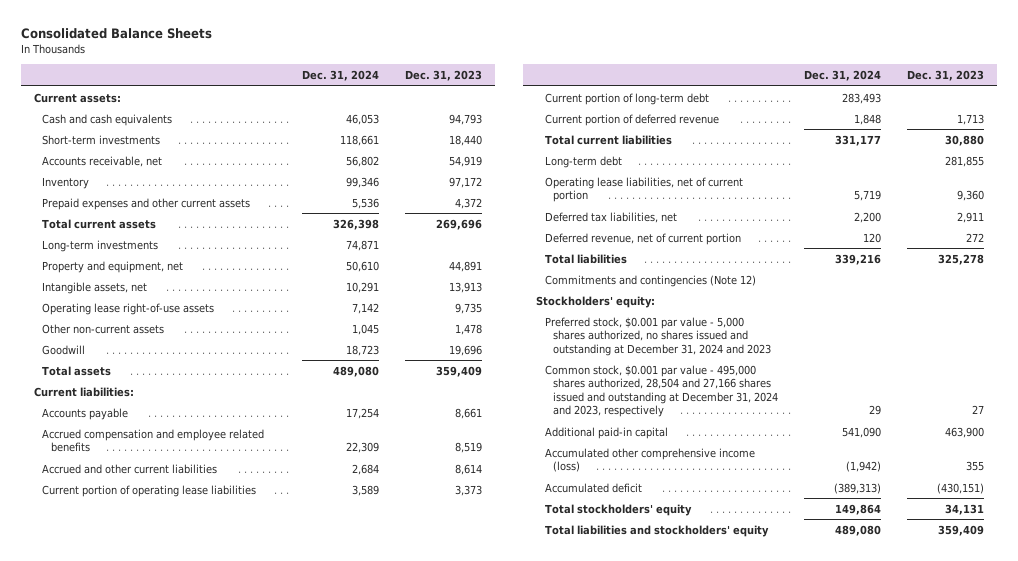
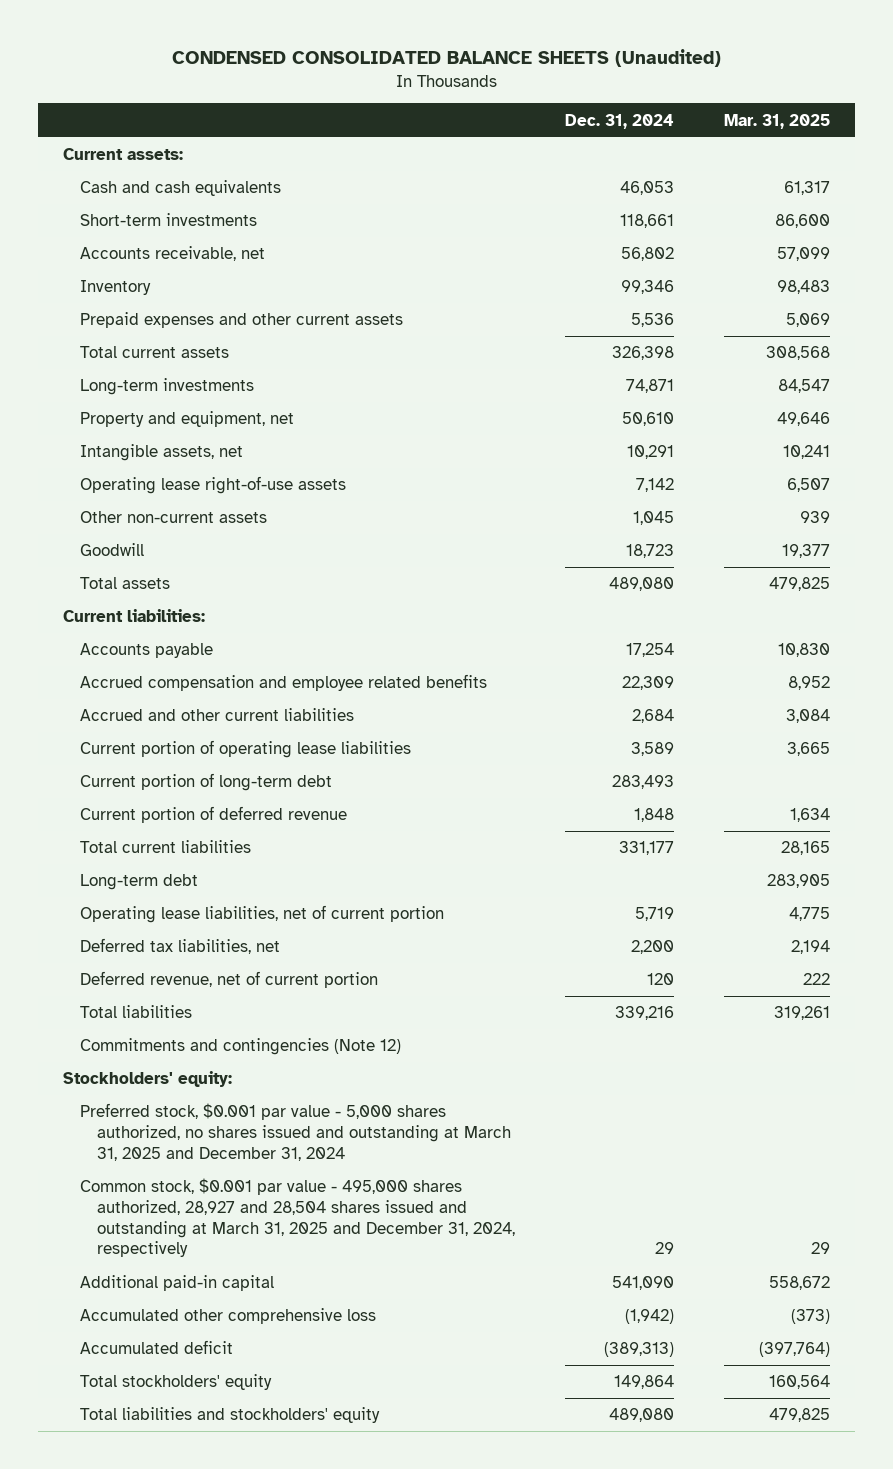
[20,27,212,39] Consolidated Balance Sheets -> [171,48,721,67] CONDENSED CONSOLIDATED BALANCE SHEETS (Unaudited)
[404,70,482,82] Dec. 31, 2023 -> none
none -> [724,113,831,129] Mar. 31, 2025
[544,316,772,356] Preferred stock, $0.001 par value - 5,000 shares authorized, no shares issued and outstanding at December 31, 2024 and 2023 -> [80,1103,512,1161] Preferred stock, $0.001 par value - 5,000 shares authorized, no shares issued and outstanding at March 31, 2025 and December 31, 2024
[544,364,779,418] Common stock, $0.001 par value - 495,000 shares authorized, 28,504 and 27,166 shares issued and outstanding at December 31, 2024 and 2023, respectively -> [80,1178,516,1258] Common stock, $0.001 par value - 495,000 shares authorized, 28,927 and 28,504 shares issued and outstanding at March 31, 2025 and December 31, 2024, respectively
[544,447,755,473] Accumulated other comprehensive income (loss) -> [80,1308,377,1325] Accumulated other comprehensive loss

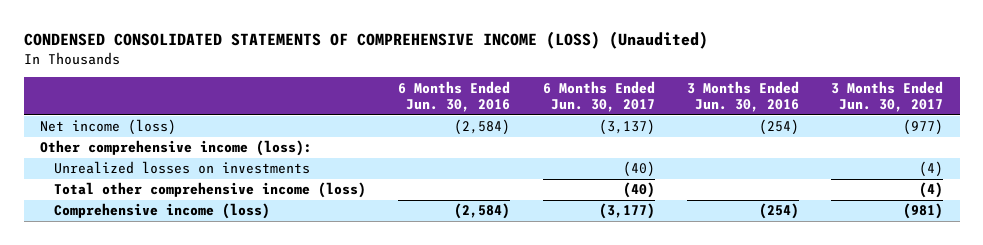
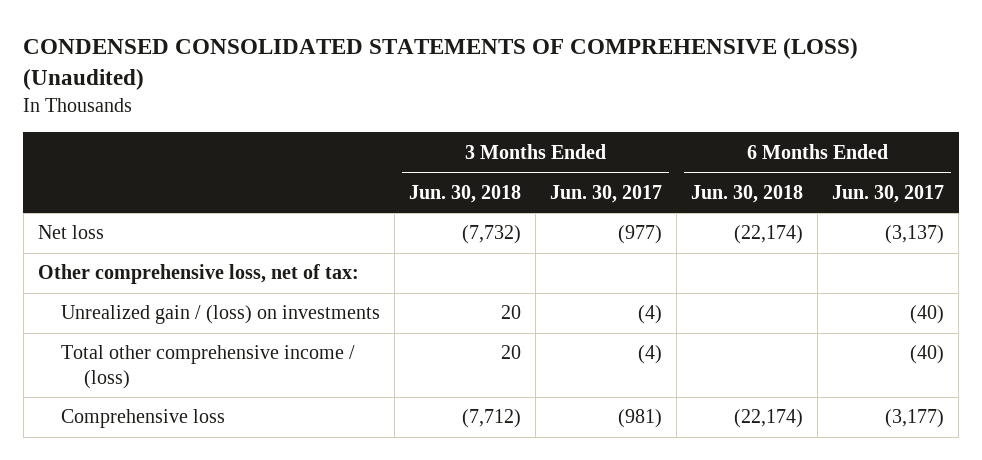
[23,30,708,49] CONDENSED CONSOLIDATED STATEMENTS OF COMPREHENSIVE INCOME (LOSS) (Unaudited) -> [23,38,859,91] CONDENSED CONSOLIDATED STATEMENTS OF COMPREHENSIVE (LOSS) (Unaudited)
[398,80,511,113] 6 Months Ended Jun. 30, 2016 -> none
[686,80,799,113] 3 Months Ended Jun. 30, 2016 -> none
none -> [409,184,522,203] Jun. 30, 2018
none -> [691,184,804,203] Jun. 30, 2018
[39,119,176,136] Net income (loss) -> [37,225,104,240] Net loss
[39,140,312,157] Other comprehensive income (loss): -> [37,264,359,285] Other comprehensive loss, net of tax:
[53,161,310,175] Unrealized losses on investments -> [61,305,381,325] Unrealized gain / (loss) on investments
[53,182,366,199] Total other comprehensive income (loss) -> [61,345,356,389] Total other comprehensive income / (loss)
[53,203,270,220] Comprehensive income (loss) -> [61,409,226,429] Comprehensive loss

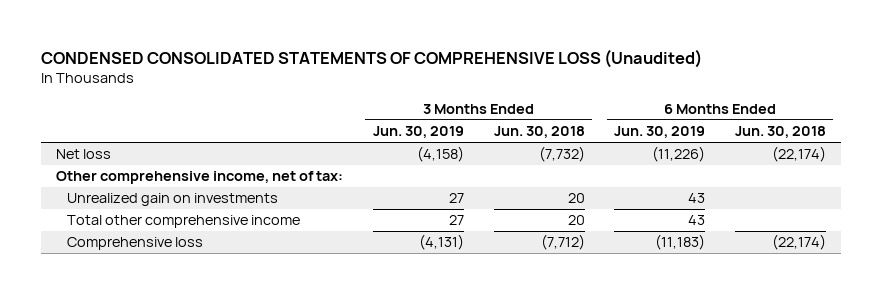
[23,38,859,91] CONDENSED CONSOLIDATED STATEMENTS OF COMPREHENSIVE (LOSS) (Unaudited) -> [41,48,703,68] CONDENSED CONSOLIDATED STATEMENTS OF COMPREHENSIVE LOSS (Unaudited)
[550,184,663,203] Jun. 30, 2017 -> none
[832,184,945,203] Jun. 30, 2017 -> none
none -> [372,126,464,139] Jun. 30, 2019
none -> [614,126,706,139] Jun. 30, 2019
[37,264,359,285] Other comprehensive loss, net of tax: -> [56,171,344,185] Other comprehensive income, net of tax:
[61,305,381,325] Unrealized gain / (loss) on investments -> [67,193,279,207] Unrealized gain on investments
[61,345,356,389] Total other comprehensive income / (loss) -> [67,215,301,229] Total other comprehensive income

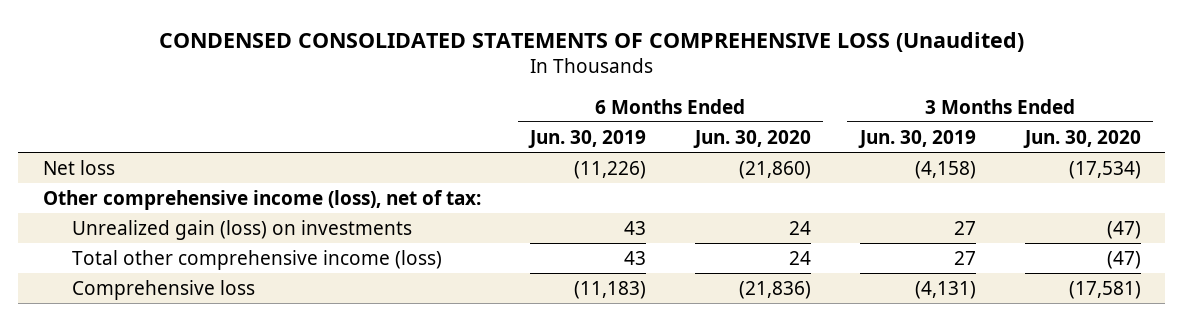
[493,126,585,139] Jun. 30, 2018 -> none
[734,126,826,139] Jun. 30, 2018 -> none
none -> [692,129,811,148] Jun. 30, 2020
none -> [1022,129,1141,148] Jun. 30, 2020
[56,171,344,185] Other comprehensive income, net of tax: -> [42,189,481,210] Other comprehensive income (loss), net of tax:
[67,193,279,207] Unrealized gain on investments -> [72,219,413,240] Unrealized gain (loss) on investments
[67,215,301,229] Total other comprehensive income -> [72,249,443,270] Total other comprehensive income (loss)

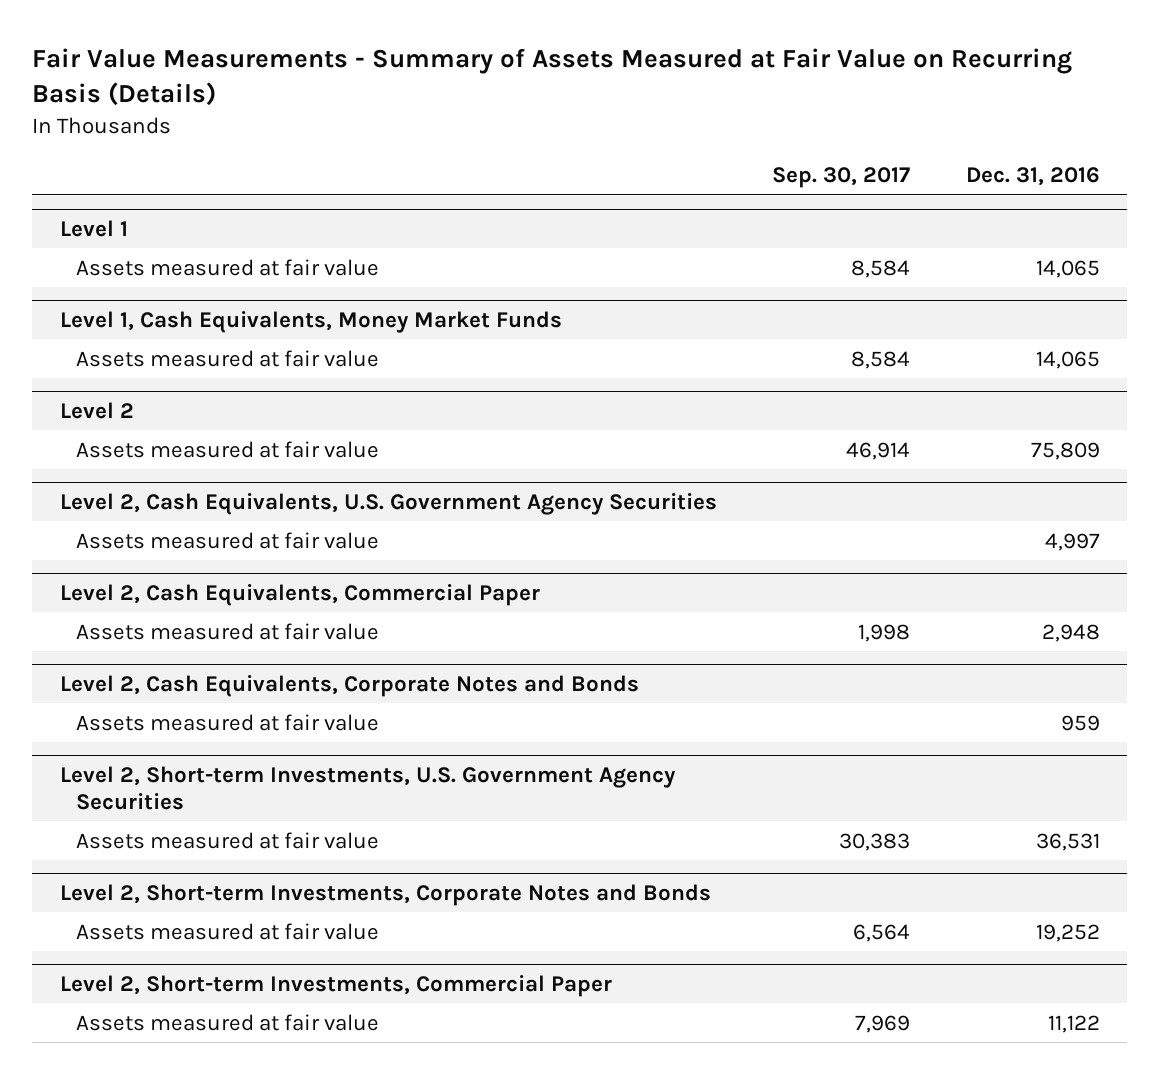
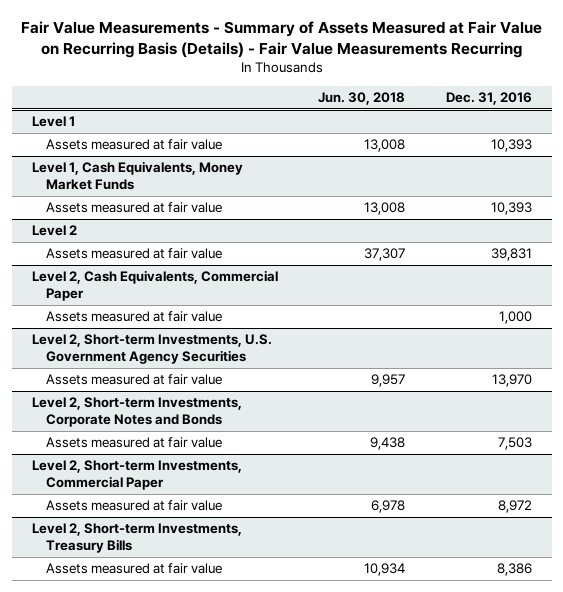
[31,48,1072,107] Fair Value Measurements - Summary of Assets Measured at Fair Value on Recurring Basis (Details) -> [20,20,542,58] Fair Value Measurements - Summary of Assets Measured at Fair Value on Recurring Basis (Details) - Fair Value Measurements Recurring
[772,167,911,189] Sep. 30, 2017 -> none
none -> [318,92,406,106] Jun. 30, 2018
[1035,259,1100,278] 14,065 -> [490,139,532,153] 10,393
[1035,350,1100,369] 14,065 -> [490,202,532,216] 10,393
[59,493,717,516] Level 2, Cash Equivalents, U.S. Government Agency Securities -> none
[76,531,380,549] Assets measured at fair value -> none
[1030,441,1100,460] 75,809 -> [490,248,532,262] 39,831
[59,675,639,698] Level 2, Cash Equivalents, Corporate Notes and Bonds -> none
[76,713,380,731] Assets measured at fair value -> none
[1041,623,1100,642] 2,948 -> [498,311,532,325] 1,000
[1035,832,1100,851] 36,531 -> [491,374,532,388] 13,970
[1035,923,1100,942] 19,252 -> [497,437,532,451] 7,503
[1047,1014,1100,1033] 11,122 -> [497,500,532,514] 8,972
none -> [31,523,242,554] Level 2, Short-term Investments, Treasury Bills
none -> [46,563,223,575] Assets measured at fair value

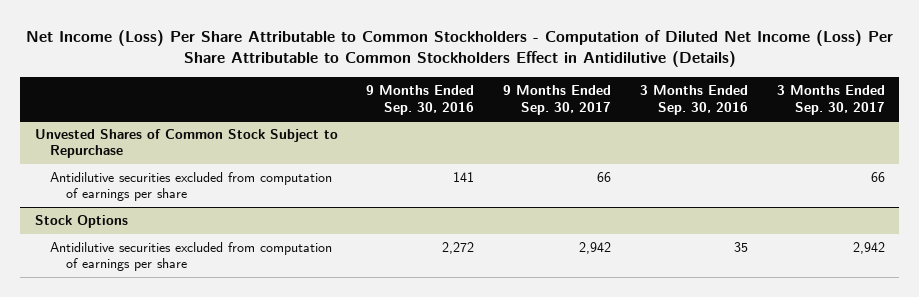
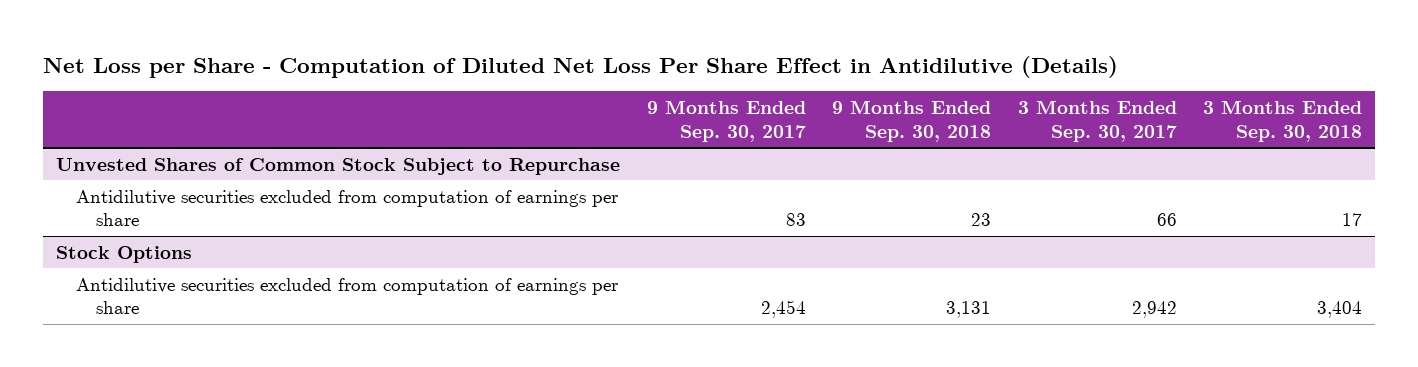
[25,29,893,68] Net Income (Loss) Per Share Attributable to Common Stockholders - Computation of Diluted Net Income (Loss) Per Share Attributable to Common Stockholders Effect in Antidilutive (Details) -> [43,55,1119,78] Net Loss per Share - Computation of Diluted Net Loss Per Share Effect in Antidilutive (Details)
[366,85,475,115] 9 Months Ended Sep. 30, 2016 -> none
[639,85,748,115] 3 Months Ended Sep. 30, 2016 -> none
none -> [832,100,992,142] 9 Months Ended Sep. 30, 2018
none -> [1202,100,1362,142] 3 Months Ended Sep. 30, 2018
[597,172,612,183] 66 -> [785,213,806,227] 83
[579,242,612,255] 2,942 -> [760,300,806,319] 2,454

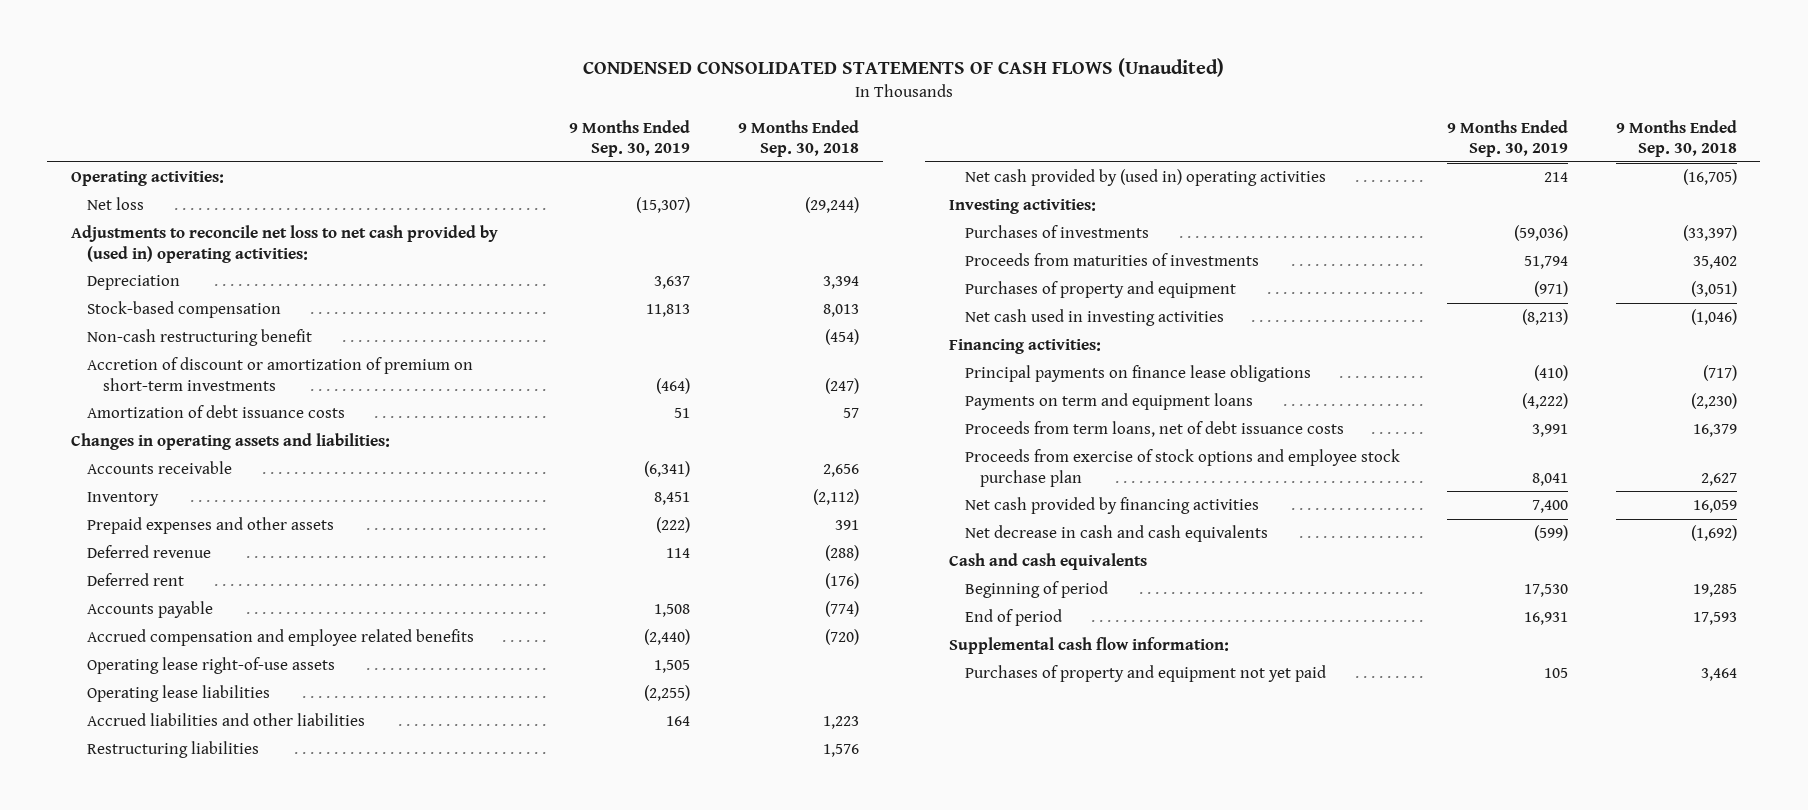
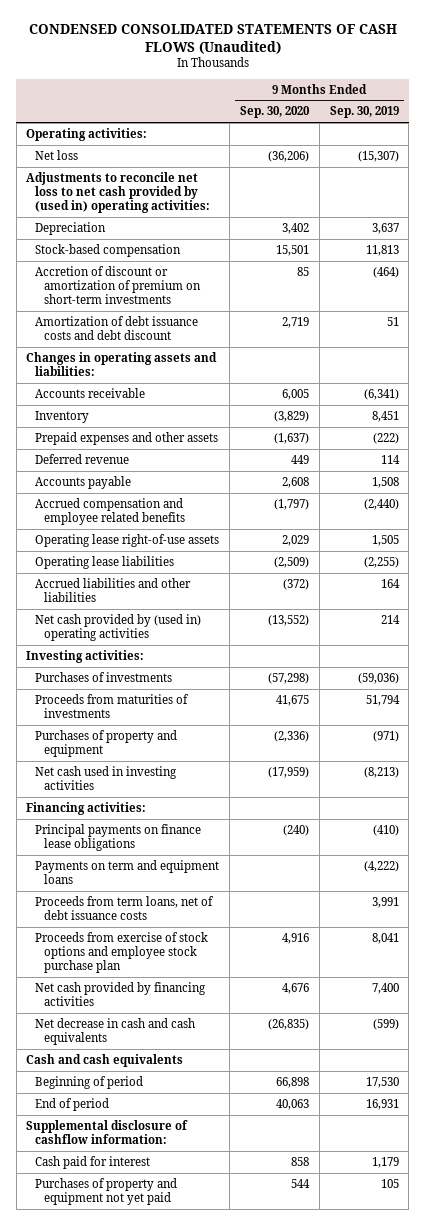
[737,119,859,158] 9 Months Ended Sep. 30, 2018 -> none
none -> [239,106,310,119] Sep. 30, 2020
[86,329,312,347] Non-cash restructuring benefit -> none
[86,405,345,419] Amortization of debt issuance costs -> [35,315,199,341] Amortization of debt issuance costs and debt discount
[86,573,184,587] Deferred rent -> none
[86,741,259,759] Restructuring liabilities -> none
[948,637,1229,655] Supplemental cash flow information: -> none
none -> [26,1119,189,1145] Supplemental disclosure of cashflow information:
none -> [35,1155,151,1169] Cash paid for interest

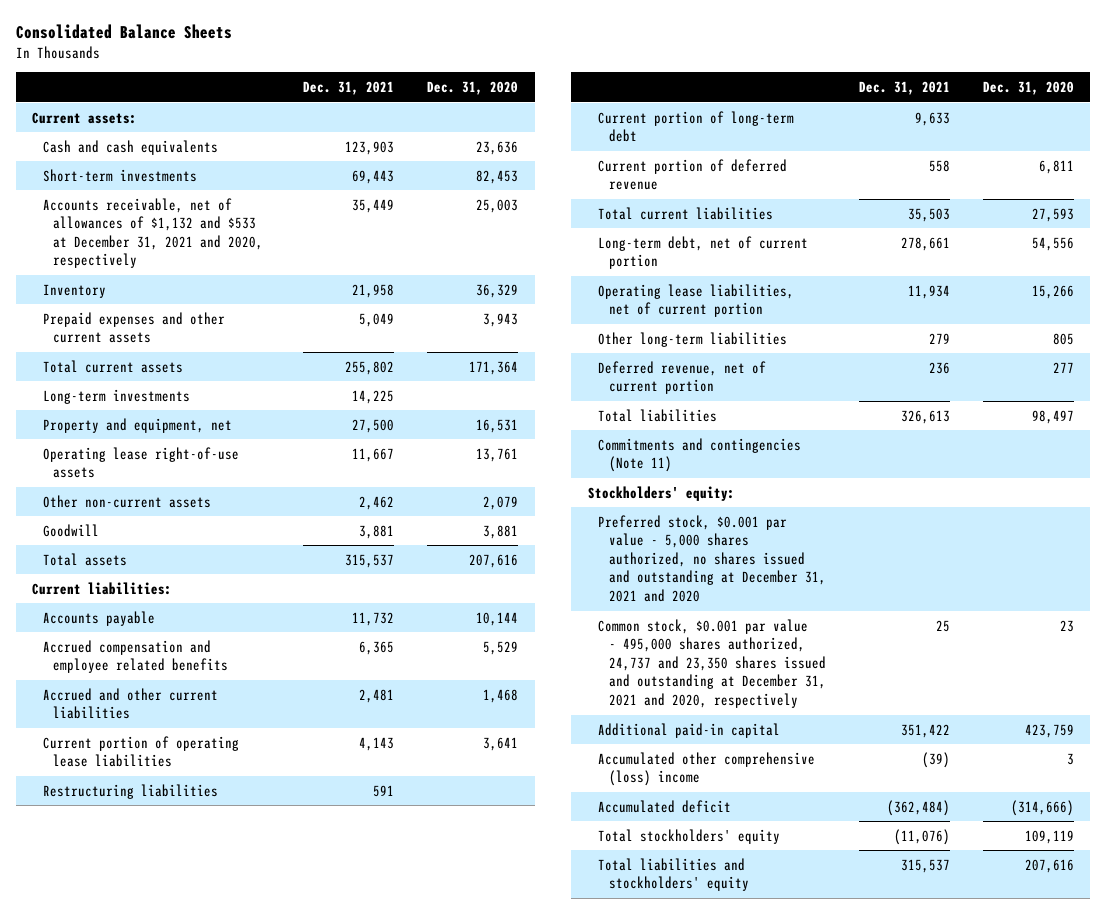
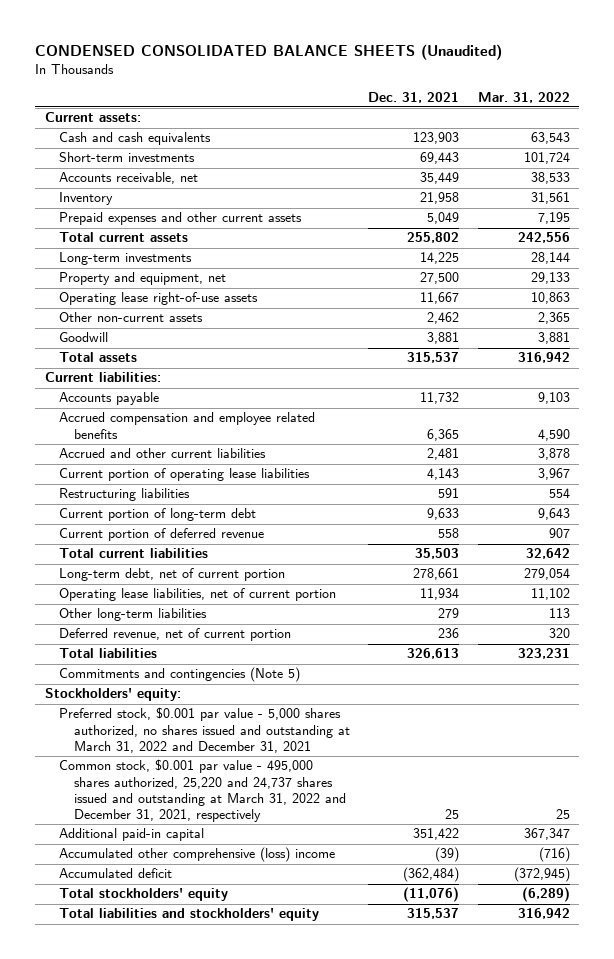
[15,24,232,40] Consolidated Balance Sheets -> [35,43,503,60] CONDENSED CONSOLIDATED BALANCE SHEETS (Unaudited)
[427,81,519,96] Dec. 31, 2020 -> none
none -> [477,91,570,103] Mar. 31, 2022
[42,197,264,269] Accounts receivable, net of allowances of $1,132 and $533 at December 31, 2021 and 2020, respectively -> [59,172,199,185] Accounts receivable, net
[598,437,802,473] Commitments and contingencies (Note 11) -> [59,667,301,683] Commitments and contingencies (Note 5)
[598,514,826,603] Preferred stock, $0.001 par value - 5,000 shares authorized, no shares issued and outstanding at December 31, 2021 and 2020 -> [59,707,350,753] Preferred stock, $0.001 par value - 5,000 shares authorized, no shares issued and outstanding at March 31, 2022 and December 31, 2021
[598,618,826,709] Common stock, $0.001 par value - 495,000 shares authorized, 24,737 and 23,350 shares issued and outstanding at December 31, 2021 and 2020, respectively -> [59,759,346,823] Common stock, $0.001 par value - 495,000 shares authorized, 25,220 and 24,737 shares issued and outstanding at March 31, 2022 and December 31, 2021, respectively

